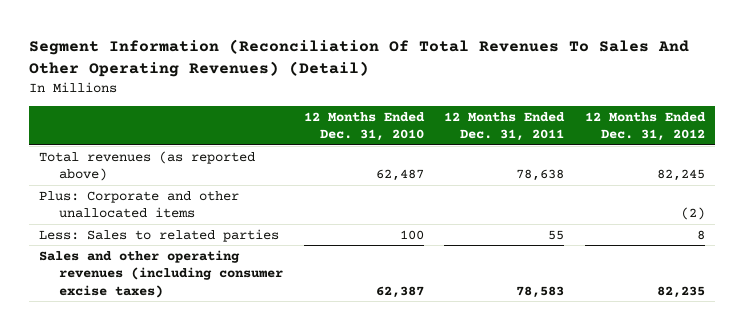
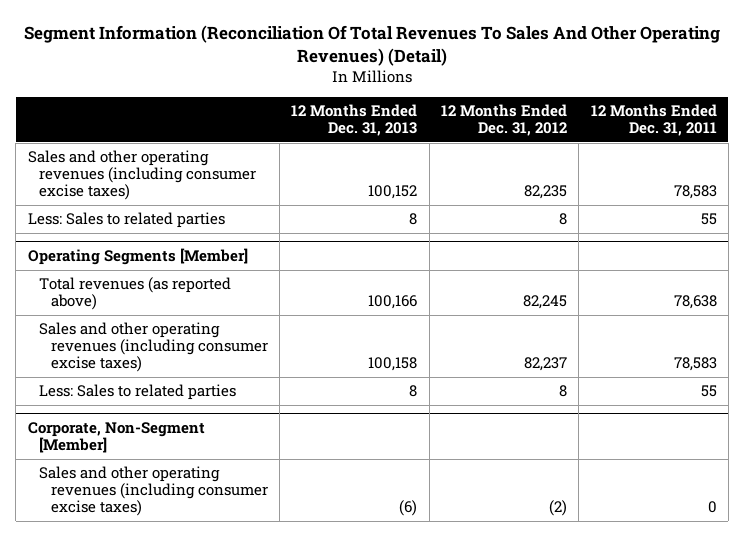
[303,111,425,142] 12 Months Ended Dec. 31, 2010 -> none
none -> [291,104,418,137] 12 Months Ended Dec. 31, 2013
[39,249,283,298] Sales and other operating revenues (including consumer excise taxes) -> [27,150,257,201] Sales and other operating revenues (including consumer excise taxes)
none -> [27,212,225,229] Less: Sales to related parties
none -> [27,247,248,265] Operating Segments [Member]
[39,190,240,219] Plus: Corporate and other unallocated items -> none
none -> [39,322,268,373] Sales and other operating revenues (including consumer excise taxes)
none -> [27,421,205,453] Corporate, Non-Segment [Member]
none -> [39,466,268,517] Sales and other operating revenues (including consumer excise taxes)

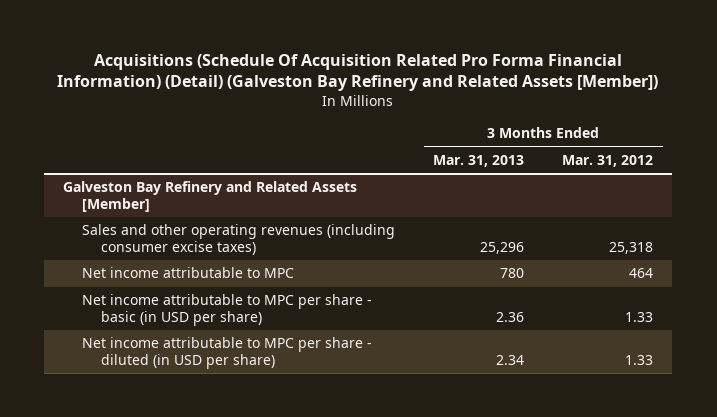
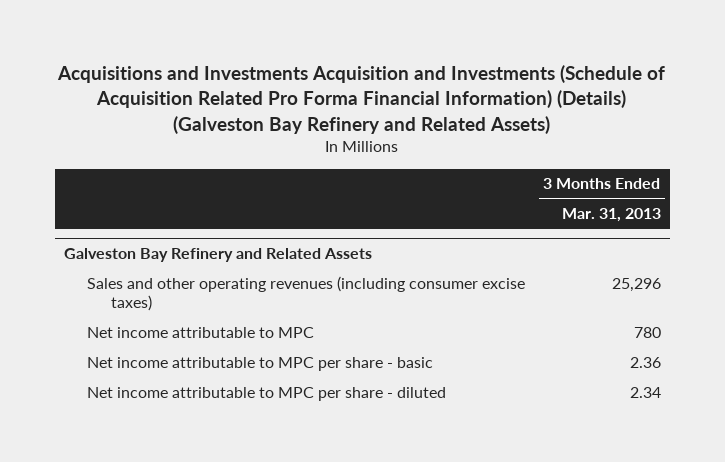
[57,53,659,92] Acquisitions (Schedule Of Acquisition Related Pro Forma Financial Information) (Detail) (Galveston Bay Refinery and Related Assets [Member]) -> [57,65,666,134] Acquisitions and Investments Acquisition and Investments (Schedule of Acquisition Related Pro Forma Financial Information) (Details) (Galveston Bay Refinery and Related Assets)
[562,155,654,168] Mar. 31, 2012 -> none
[63,181,358,212] Galveston Bay Refinery and Related Assets [Member] -> [64,248,373,263] Galveston Bay Refinery and Related Assets
[82,294,373,326] Net income attributable to MPC per share - basic (in USD per share) -> [87,356,434,371] Net income attributable to MPC per share - basic
[82,337,373,369] Net income attributable to MPC per share - diluted (in USD per share) -> [87,386,447,401] Net income attributable to MPC per share - diluted

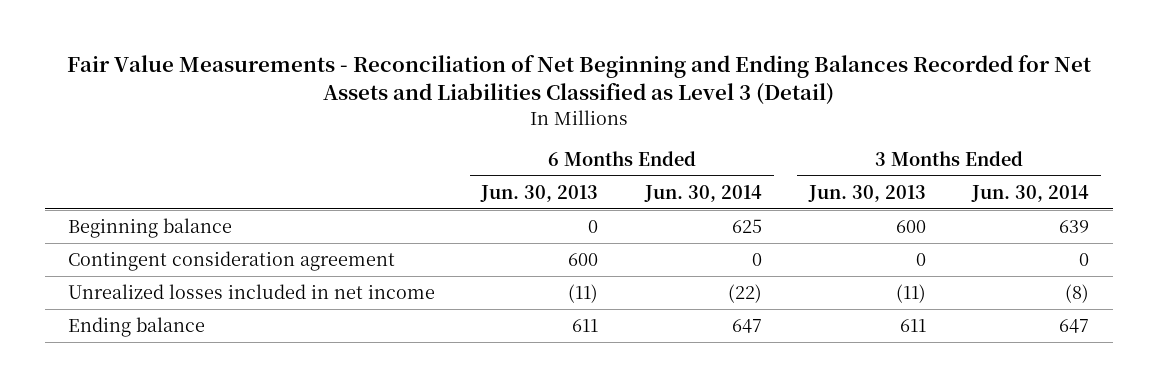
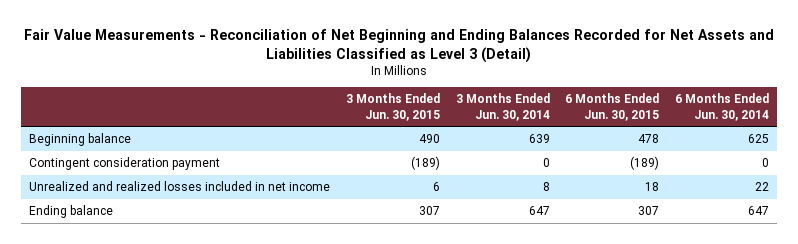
[480,184,599,202] Jun. 30, 2013 -> none
[807,184,926,202] Jun. 30, 2013 -> none
none -> [345,93,440,121] 3 Months Ended Jun. 30, 2015
none -> [565,93,660,121] 6 Months Ended Jun. 30, 2015
[67,251,395,272] Contingent consideration agreement -> [29,157,221,171] Contingent consideration payment
[67,284,435,300] Unrealized losses included in net income -> [29,181,331,192] Unrealized and realized losses included in net income
[728,284,763,304] (22) -> [755,182,770,192] 22
[1065,284,1090,304] (8) -> [542,182,550,192] 8

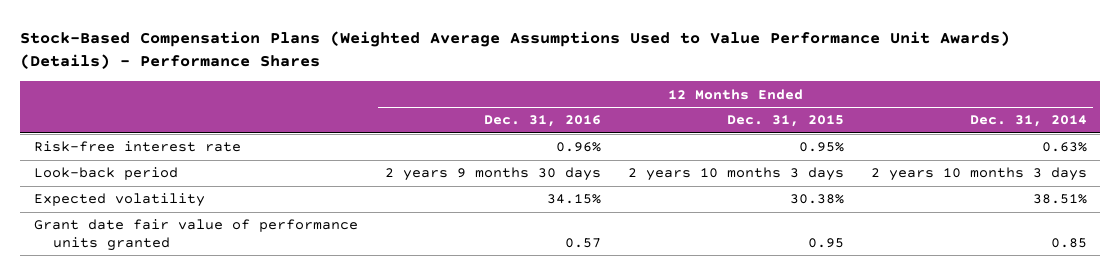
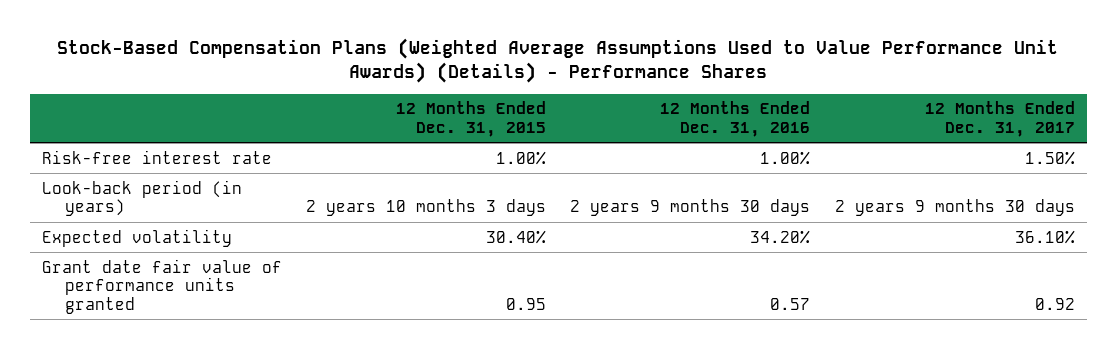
[969,115,1087,128] Dec. 31, 2014 -> none
none -> [924,101,1075,137] 12 Months Ended Dec. 31, 2017
[555,142,601,153] 0.96% -> [760,150,811,165] 1.00%
[798,142,844,153] 0.95% -> [496,150,547,165] 1.00%
[33,167,178,181] Look-back period -> [41,179,242,217] Look-back period (in years)
[546,194,601,205] 34.15% -> [750,229,811,244] 34.20%
[789,194,844,205] 30.38% -> [486,229,547,244] 30.40%

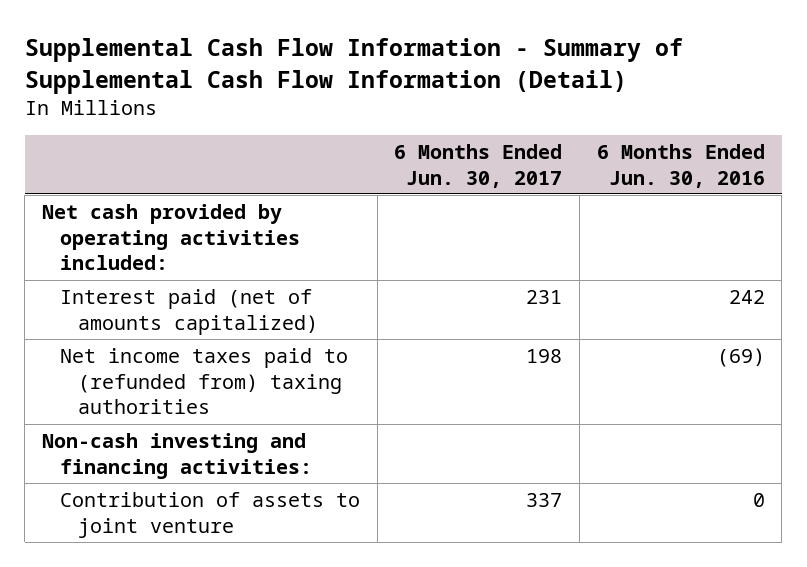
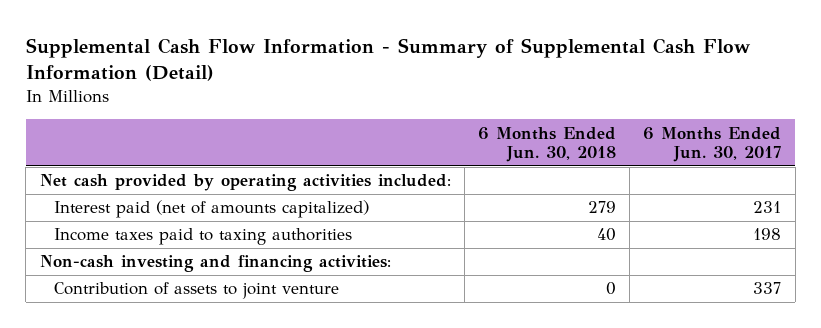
[596,143,765,188] 6 Months Ended Jun. 30, 2016 -> none
none -> [477,126,616,163] 6 Months Ended Jun. 30, 2018
[59,347,348,415] Net income taxes paid to (refunded from) taxing authorities -> [54,228,353,246] Income taxes paid to taxing authorities

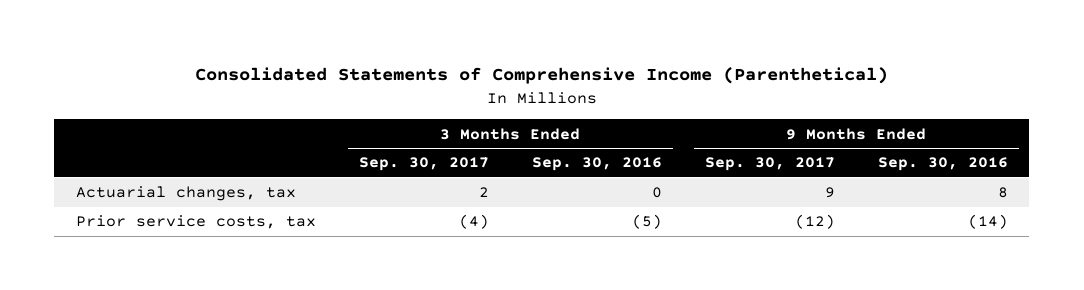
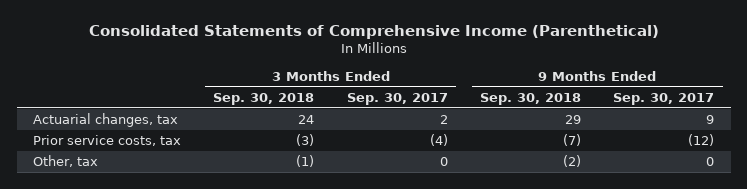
[531,157,662,172] Sep. 30, 2016 -> none
[877,157,1008,172] Sep. 30, 2016 -> none
none -> [213,92,315,105] Sep. 30, 2018
none -> [480,92,582,105] Sep. 30, 2018
none -> [32,155,98,168] Other, tax

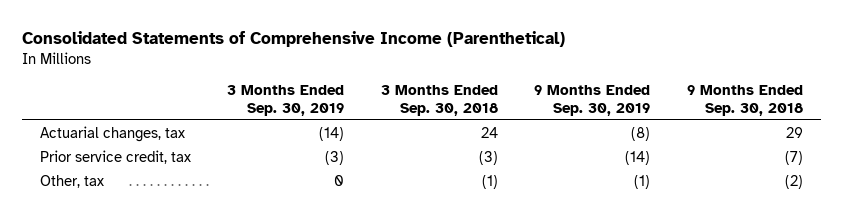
[346,92,448,105] Sep. 30, 2017 -> none
[613,92,715,105] Sep. 30, 2017 -> none
none -> [227,84,345,116] 3 Months Ended Sep. 30, 2019
none -> [534,84,651,116] 9 Months Ended Sep. 30, 2019
[32,135,181,147] Prior service costs, tax -> [39,149,191,164] Prior service credit, tax

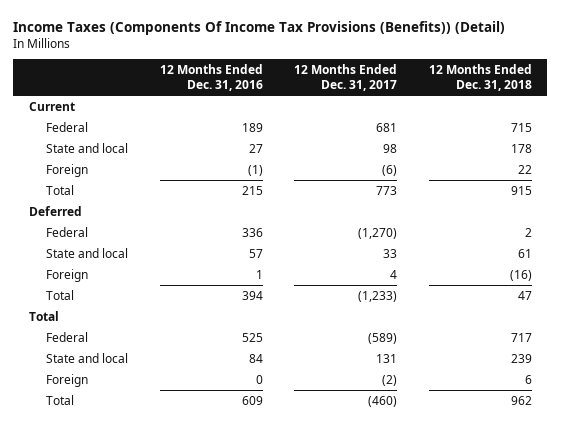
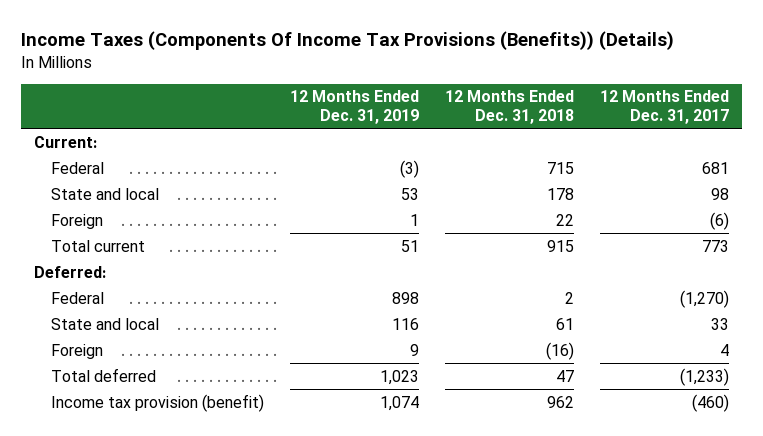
[13,20,506,35] Income Taxes (Components Of Income Tax Provisions (Benefits)) (Detail) -> [21,31,675,51] Income Taxes (Components Of Income Tax Provisions (Benefits)) (Details)
[159,64,263,92] 12 Months Ended Dec. 31, 2016 -> none
none -> [290,90,420,125] 12 Months Ended Dec. 31, 2019
[29,101,76,111] Current -> [34,135,98,148] Current:
[46,184,75,195] Total -> [51,239,146,252] Total current
[29,205,83,216] Deferred -> [34,265,107,278] Deferred:
[29,310,60,321] Total -> none
[46,331,89,342] Federal -> none
[46,352,129,363] State and local -> none
[46,373,89,387] Foreign -> none
[46,289,75,300] Total -> [51,367,157,382] Total deferred
[46,394,75,405] Total -> [51,393,265,412] Income tax provision (benefit)

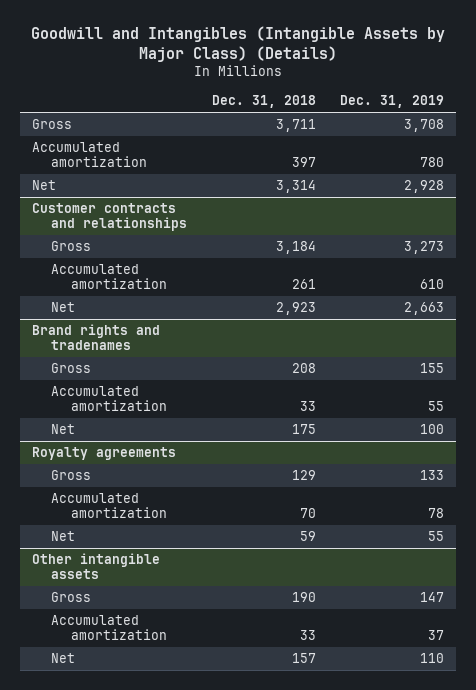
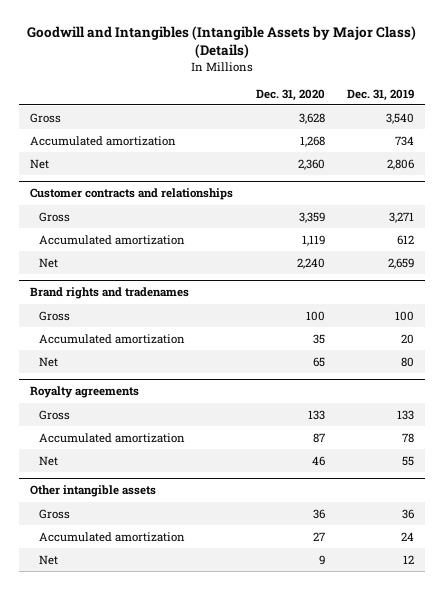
[211,95,316,109] Dec. 31, 2018 -> none
none -> [255,88,325,101] Dec. 31, 2020
[403,119,444,133] 3,708 -> [385,112,414,124] 3,540
[419,157,444,168] 780 -> [394,135,414,146] 734
[403,180,444,194] 2,928 -> [386,158,414,170] 2,806
[403,241,444,255] 3,273 -> [388,211,414,223] 3,271
[419,279,444,290] 610 -> [396,234,414,245] 612
[403,302,444,316] 2,663 -> [387,257,414,269] 2,659
[419,363,444,374] 155 -> [394,310,414,321] 100
[427,401,444,412] 55 -> [400,333,414,344] 20
[419,424,444,435] 100 -> [400,356,414,367] 80
[419,592,444,603] 147 -> [401,508,414,519] 36
[427,630,444,641] 37 -> [400,531,414,541] 24
[419,653,444,664] 110 -> [402,554,414,564] 12

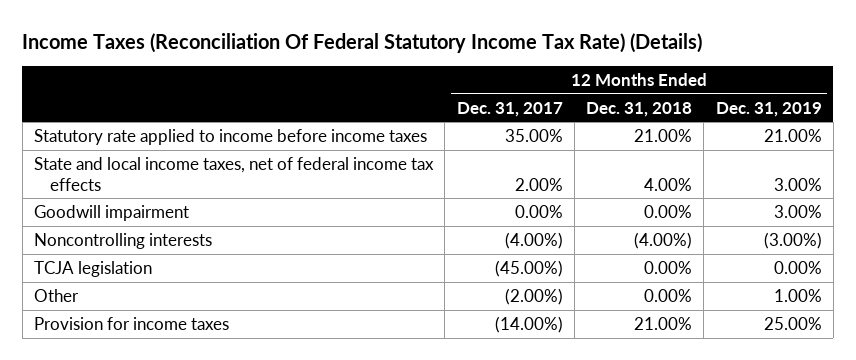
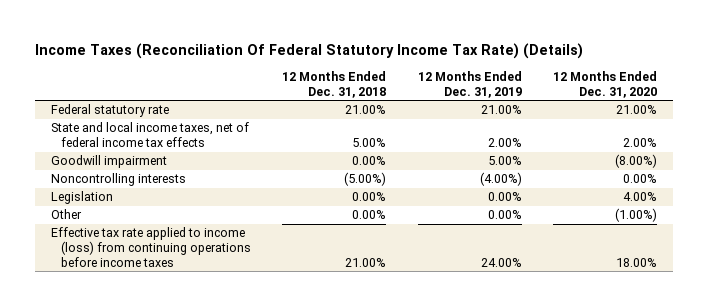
[456,101,563,117] Dec. 31, 2017 -> none
none -> [553,71,658,98] 12 Months Ended Dec. 31, 2020
[34,316,230,330] Provision for income taxes -> none
[34,128,428,145] Statutory rate applied to income before income taxes -> [51,104,170,118] Federal statutory rate
[644,177,693,191] 4.00% -> [352,138,387,148] 5.00%
[773,177,822,191] 3.00% -> [487,138,522,148] 2.00%
[773,204,822,218] 3.00% -> [487,156,522,166] 5.00%
[634,231,693,249] (4.00%) -> [344,172,387,187] (5.00%)
[763,231,822,249] (3.00%) -> [479,172,522,187] (4.00%)
[34,260,153,277] TCJA legislation -> [51,191,114,205] Legislation
[773,288,822,302] 1.00% -> [487,210,522,220] 0.00%
none -> [51,227,251,267] Effective tax rate applied to income (loss) from continuing operations before income taxes

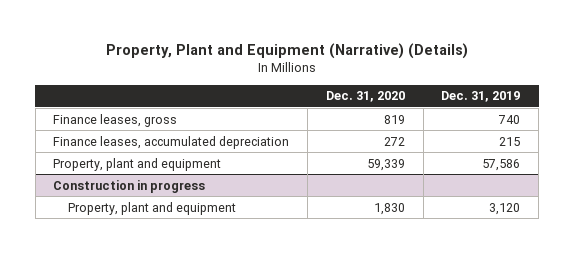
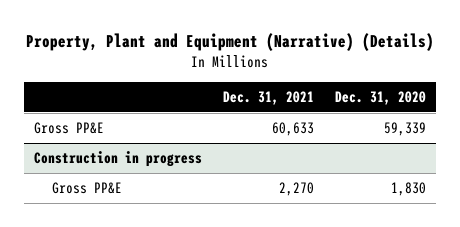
[441,91,521,103] Dec. 31, 2019 -> none
none -> [223,91,315,106] Dec. 31, 2021
[53,135,290,149] Finance leases, accumulated depreciation -> none
[53,157,222,171] Property, plant and equipment -> none
[53,113,178,127] Finance leases, gross -> [34,122,105,135] Gross PP&E
[383,114,405,124] 819 -> [383,122,426,137] 59,339
[68,201,237,215] Property, plant and equipment -> [52,182,123,195] Gross PP&E

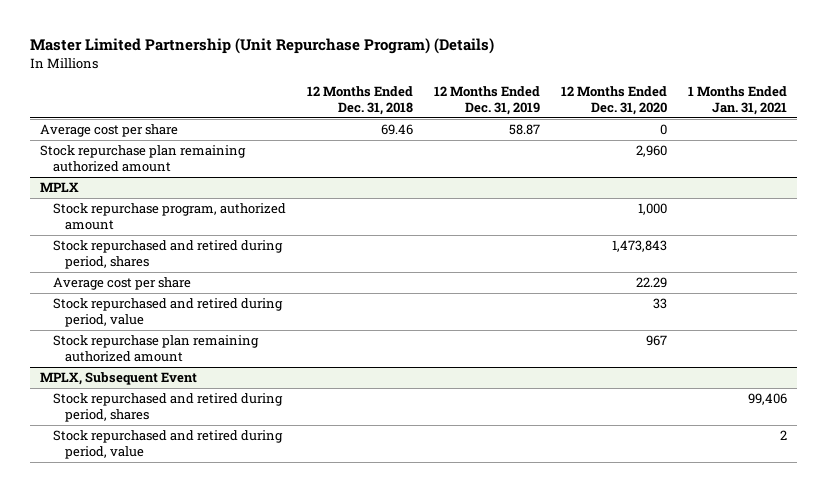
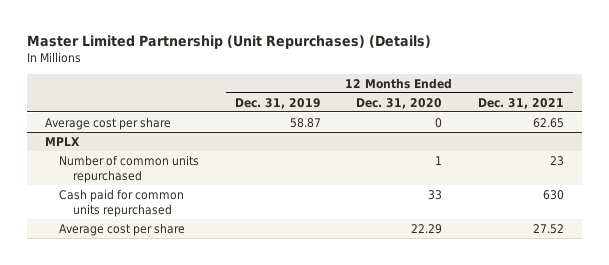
[29,38,494,55] Master Limited Partnership (Unit Repurchase Program) (Details) -> [27,34,432,49] Master Limited Partnership (Unit Repurchases) (Details)
[306,85,413,116] 12 Months Ended Dec. 31, 2018 -> none
[687,85,787,116] 1 Months Ended Jan. 31, 2021 -> none
none -> [477,97,564,109] Dec. 31, 2021
[40,144,247,173] Stock repurchase plan remaining authorized amount -> none
[52,202,286,231] Stock repurchase program, authorized amount -> none
[52,239,283,270] Stock repurchased and retired during period, shares -> none
none -> [59,154,200,183] Number of common units repurchased
none -> [59,188,185,217] Cash paid for common units repurchased
[52,297,283,328] Stock repurchased and retired during period, value -> none
[52,334,259,363] Stock repurchase plan remaining authorized amount -> none
[40,371,198,385] MPLX, Subsequent Event -> none
[52,392,283,423] Stock repurchased and retired during period, shares -> none
[52,429,283,460] Stock repurchased and retired during period, value -> none

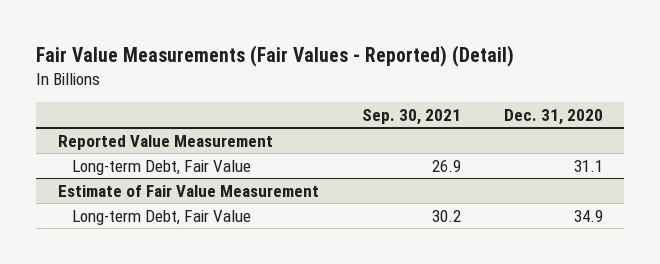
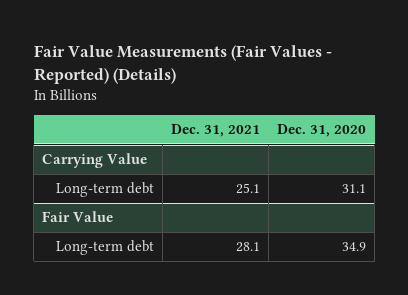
[36,45,515,68] Fair Value Measurements (Fair Values - Reported) (Detail) -> [33,44,332,84] Fair Value Measurements (Fair Values - Reported) (Details)
[361,108,461,125] Sep. 30, 2021 -> none
none -> [171,124,261,138] Dec. 31, 2021
[57,134,273,150] Reported Value Measurement -> [41,153,147,169] Carrying Value
[71,159,251,175] Long-term Debt, Fair Value -> [56,182,155,198] Long-term debt
[57,184,319,197] Estimate of Fair Value Measurement -> [41,211,113,223] Fair Value
[71,209,251,225] Long-term Debt, Fair Value -> [56,240,155,256] Long-term debt

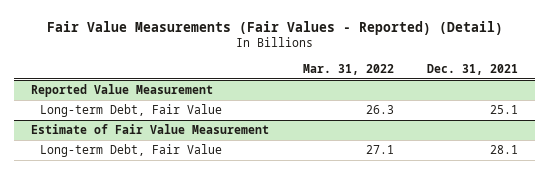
[33,44,332,84] Fair Value Measurements (Fair Values - Reported) (Details) -> [46,20,503,35] Fair Value Measurements (Fair Values - Reported) (Detail)
[277,124,367,138] Dec. 31, 2020 -> none
none -> [302,63,394,75] Mar. 31, 2022
[41,153,147,169] Carrying Value -> [31,84,214,98] Reported Value Measurement
[56,182,155,198] Long-term debt -> [39,104,222,118] Long-term Debt, Fair Value
[41,211,113,223] Fair Value -> [31,124,270,135] Estimate of Fair Value Measurement
[56,240,155,256] Long-term debt -> [39,144,222,158] Long-term Debt, Fair Value

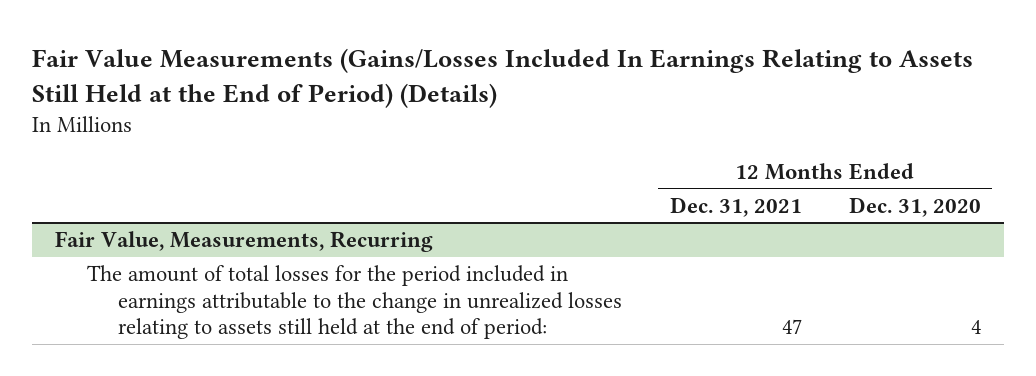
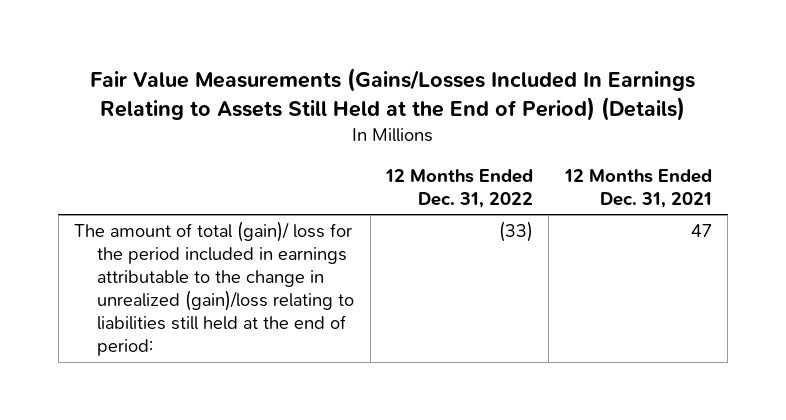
[848,196,981,217] Dec. 31, 2020 -> none
none -> [385,169,534,209] 12 Months Ended Dec. 31, 2022
[55,231,434,253] Fair Value, Measurements, Recurring -> none
[86,265,623,340] The amount of total losses for the period included in earnings attributable to the change in unrealized losses relating to assets still held at the end of period: -> [74,221,355,357] The amount of total (gain)/ loss for the period included in earnings attributable to the change in unrealized (gain)/loss relating to liabilities still held at the end of period:

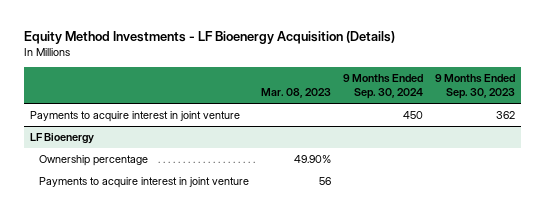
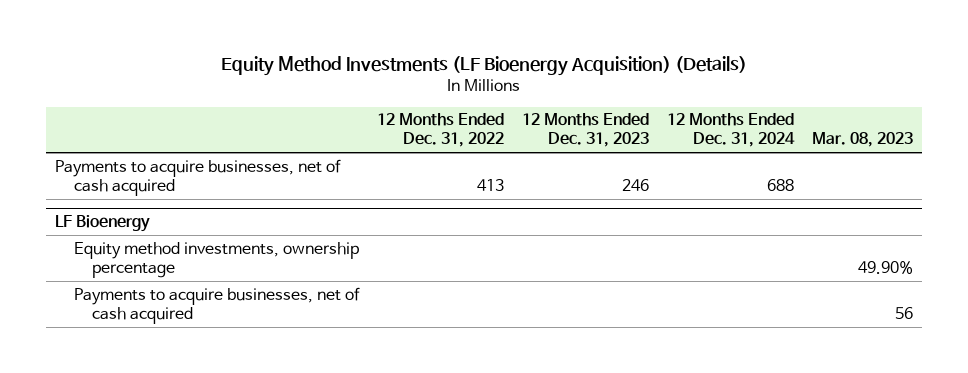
[23,31,395,45] Equity Method Investments - LF Bioenergy Acquisition (Details) -> [220,56,747,77] Equity Method Investments (LF Bioenergy Acquisition) (Details)
[342,74,423,100] 9 Months Ended Sep. 30, 2024 -> none
[434,74,515,100] 9 Months Ended Sep. 30, 2023 -> none
none -> [376,113,504,148] 12 Months Ended Dec. 31, 2022
none -> [521,113,649,148] 12 Months Ended Dec. 31, 2023
none -> [666,113,795,148] 12 Months Ended Dec. 31, 2024
[29,110,240,122] Payments to acquire interest in joint venture -> none
none -> [55,158,342,196] Payments to acquire businesses, net of cash acquired
[38,176,249,188] Payments to acquire interest in joint venture -> none
[38,154,148,166] Ownership percentage -> [73,241,359,278] Equity method investments, ownership percentage
none -> [73,286,360,324] Payments to acquire businesses, net of cash acquired

